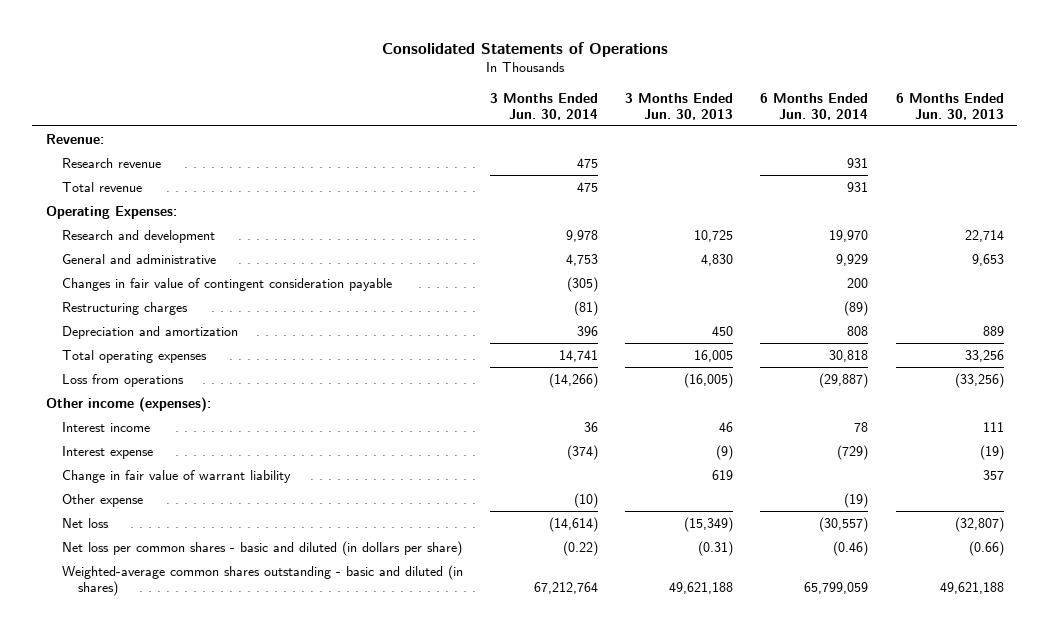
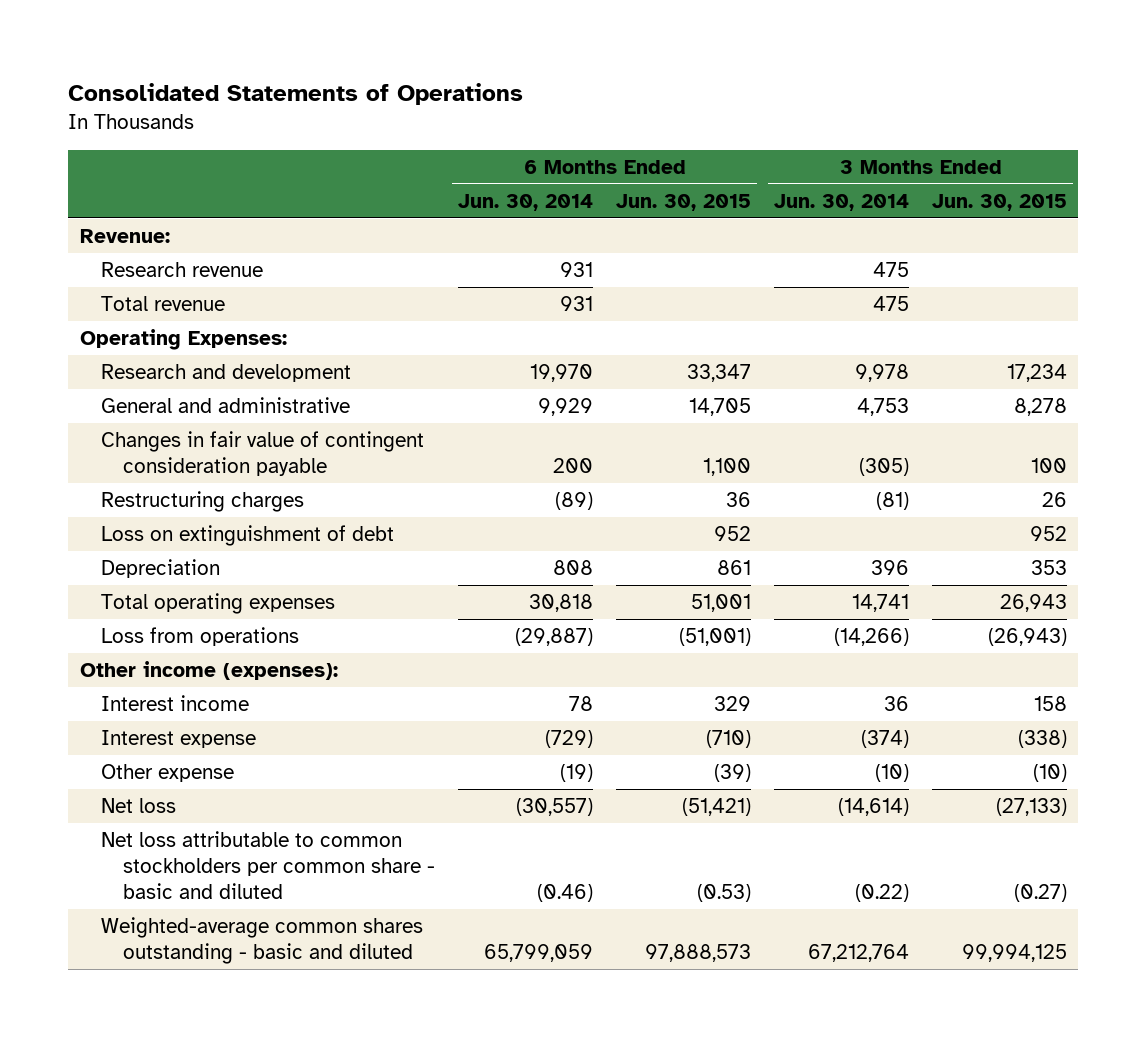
[625,92,734,120] 3 Months Ended Jun. 30, 2013 -> none
[895,92,1004,120] 6 Months Ended Jun. 30, 2013 -> none
none -> [616,193,752,211] Jun. 30, 2015
none -> [932,193,1068,211] Jun. 30, 2015
none -> [101,525,395,547] Loss on extinguishment of debt
[61,325,238,339] Depreciation and amortization -> [101,559,221,579] Depreciation
[61,469,291,483] Change in fair value of warrant liability -> none
[61,540,462,556] Net loss per common shares - basic and diluted (in dollars per share) -> [101,831,436,899] Net loss attributable to common stockholders per common share - basic and diluted
[61,564,463,596] Weighted-average common shares outstanding - basic and diluted (in shares) -> [101,917,424,964] Weighted-average common shares outstanding - basic and diluted

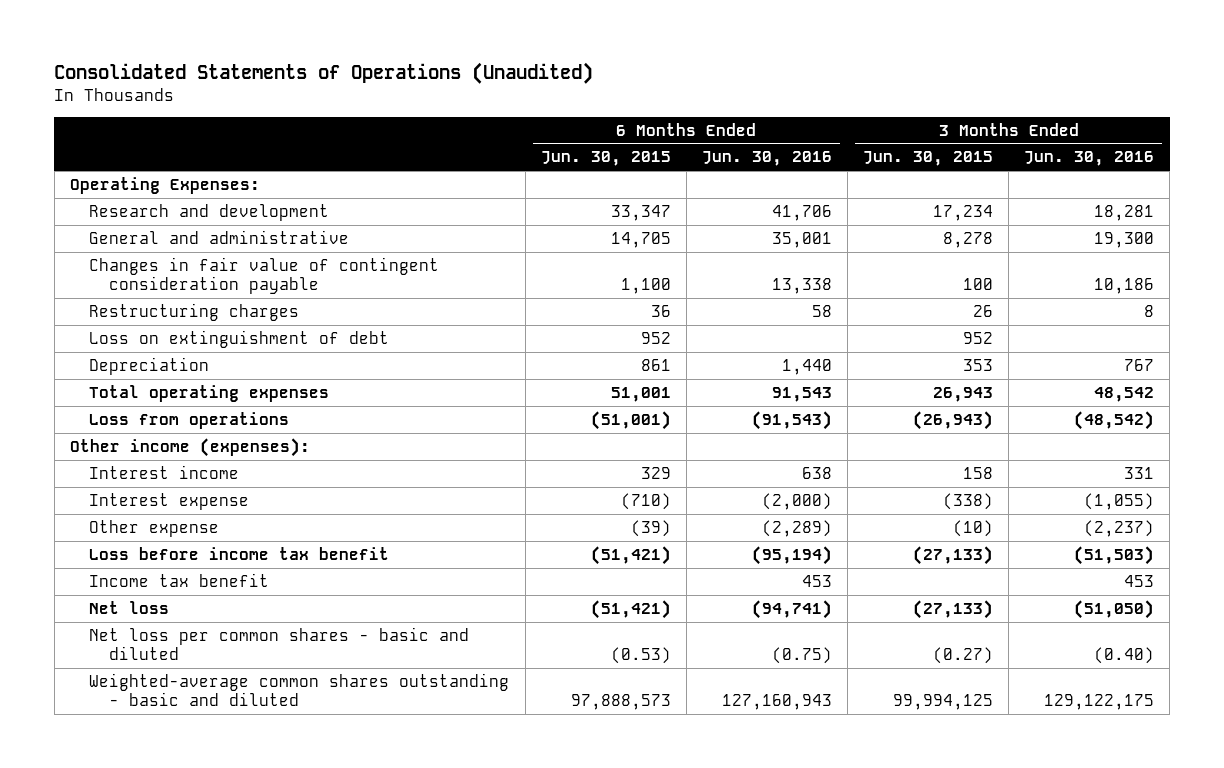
[68,82,524,105] Consolidated Statements of Operations -> [54,62,594,85] Consolidated Statements of Operations (Unaudited)
[458,193,594,211] Jun. 30, 2014 -> none
[774,193,910,211] Jun. 30, 2014 -> none
none -> [701,151,832,167] Jun. 30, 2016
none -> [1024,151,1155,167] Jun. 30, 2016
[79,229,170,244] Revenue: -> none
[101,262,264,278] Research revenue -> none
[101,296,226,312] Total revenue -> none
none -> [89,546,390,560] Loss before income tax benefit
none -> [89,572,270,587] Income tax benefit
[101,831,436,899] Net loss attributable to common stockholders per common share - basic and diluted -> [89,626,470,661] Net loss per common shares - basic and diluted

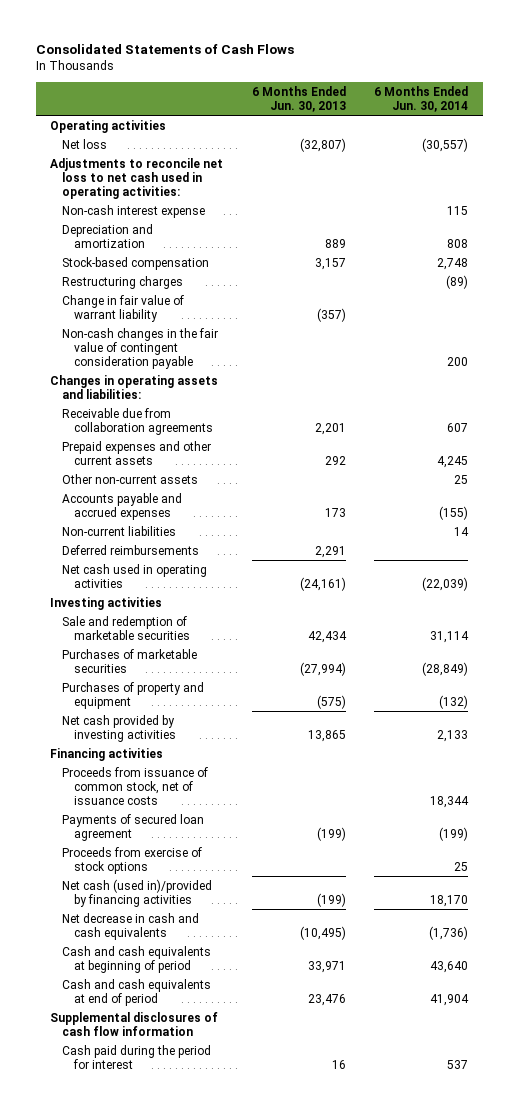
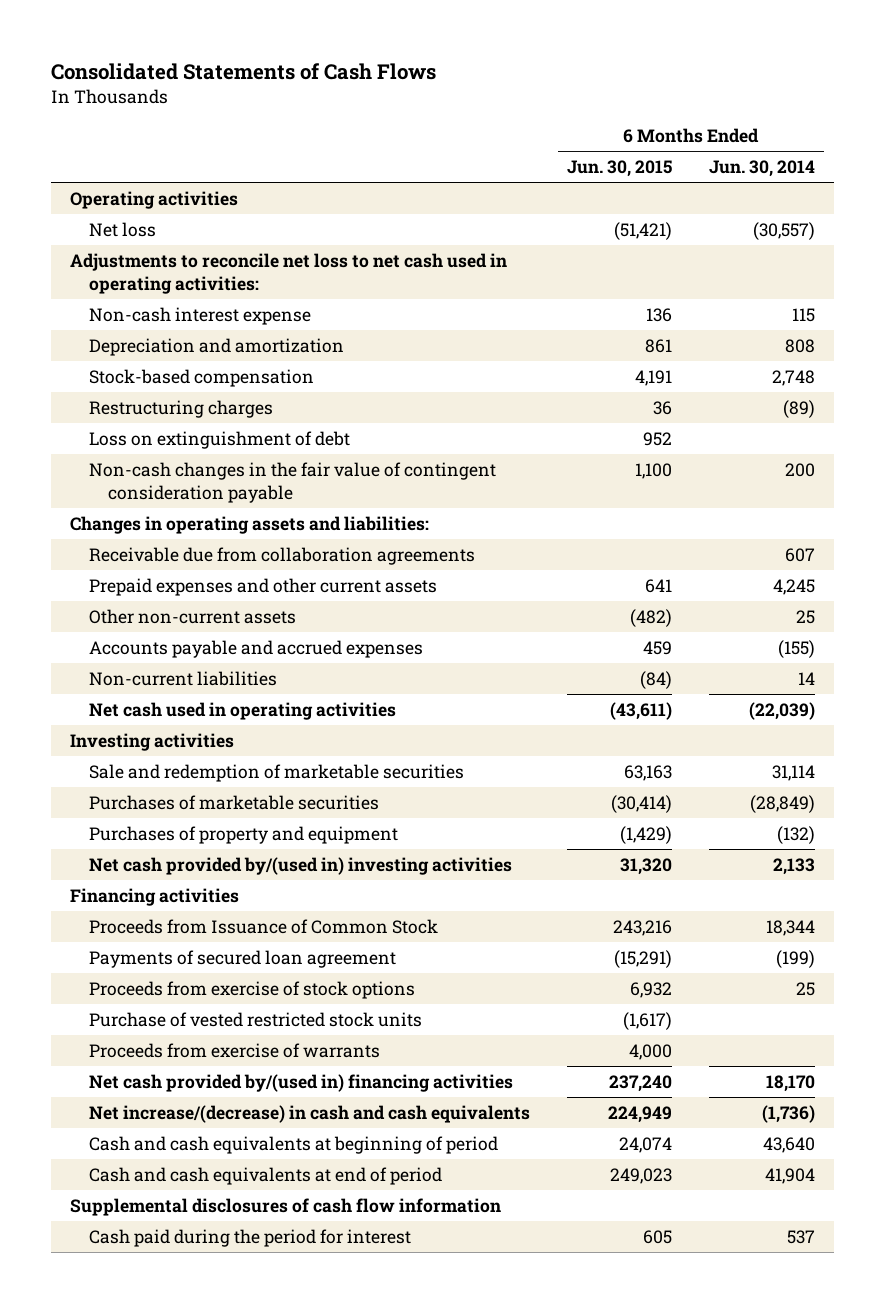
[251,85,346,112] 6 Months Ended Jun. 30, 2013 -> none
none -> [566,160,672,178] Jun. 30, 2015
[62,294,185,322] Change in fair value of warrant liability -> none
none -> [88,430,350,449] Loss on extinguishment of debt
[62,544,200,555] Deferred reimbursements -> none
[62,714,177,742] Net cash provided by investing activities -> [88,856,512,875] Net cash provided by/(used in) investing activities
[62,766,209,805] Proceeds from issuance of common stock, net of issuance costs -> [88,918,438,934] Proceeds from Issuance of Common Stock
none -> [88,1011,422,1027] Purchase of vested restricted stock units
none -> [88,1042,380,1058] Proceeds from exercise of warrants
[62,878,213,907] Net cash (used in)/provided by financing activities -> [88,1073,513,1092] Net cash provided by/(used in) financing activities
[62,912,200,940] Net decrease in cash and cash equivalents -> [88,1104,530,1123] Net increase/(decrease) in cash and cash equivalents

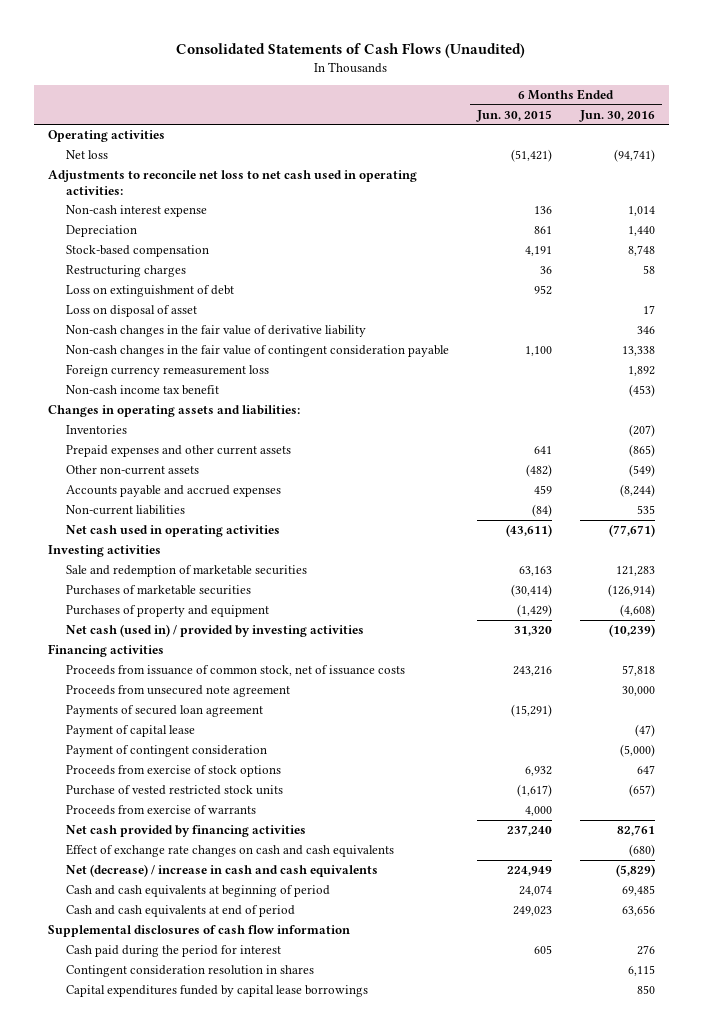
[51,62,437,80] Consolidated Statements of Cash Flows -> [176,43,526,59] Consolidated Statements of Cash Flows (Unaudited)
[709,160,816,178] Jun. 30, 2014 -> none
none -> [578,109,655,122] Jun. 30, 2016
[88,337,344,356] Depreciation and amortization -> [66,225,138,238] Depreciation
none -> [66,305,198,318] Loss on disposal of asset
none -> [66,325,367,338] Non-cash changes in the fair value of derivative liability
none -> [66,364,270,378] Foreign currency remeasurement loss
none -> [66,385,220,396] Non-cash income tax benefit
[88,546,475,565] Receivable due from collaboration agreements -> none
none -> [66,425,128,435] Inventories
[88,856,512,875] Net cash provided by/(used in) investing activities -> [66,624,365,638] Net cash (used in) / provided by investing activities
[88,918,438,934] Proceeds from Issuance of Common Stock -> [66,665,406,677] Proceeds from issuance of common stock, net of issuance costs
none -> [66,685,291,698] Proceeds from unsecured note agreement
none -> [66,725,196,738] Payment of capital lease
none -> [66,745,268,758] Payment of contingent consideration
[88,1073,513,1092] Net cash provided by/(used in) financing activities -> [66,825,307,838] Net cash provided by financing activities
none -> [66,844,395,858] Effect of exchange rate changes on cash and cash equivalents
[88,1104,530,1123] Net increase/(decrease) in cash and cash equivalents -> [66,864,379,878] Net (decrease) / increase in cash and cash equivalents
none -> [66,965,315,978] Contingent consideration resolution in shares
none -> [66,985,369,998] Capital expenditures funded by capital lease borrowings

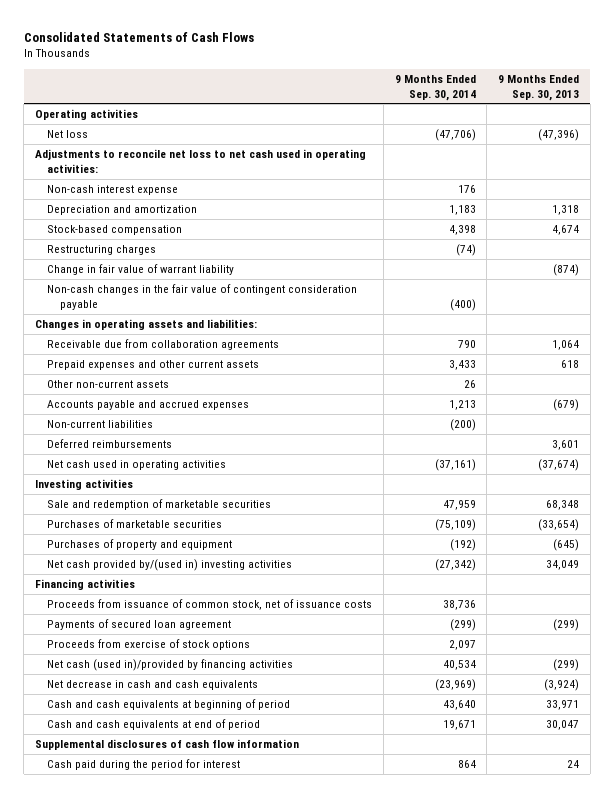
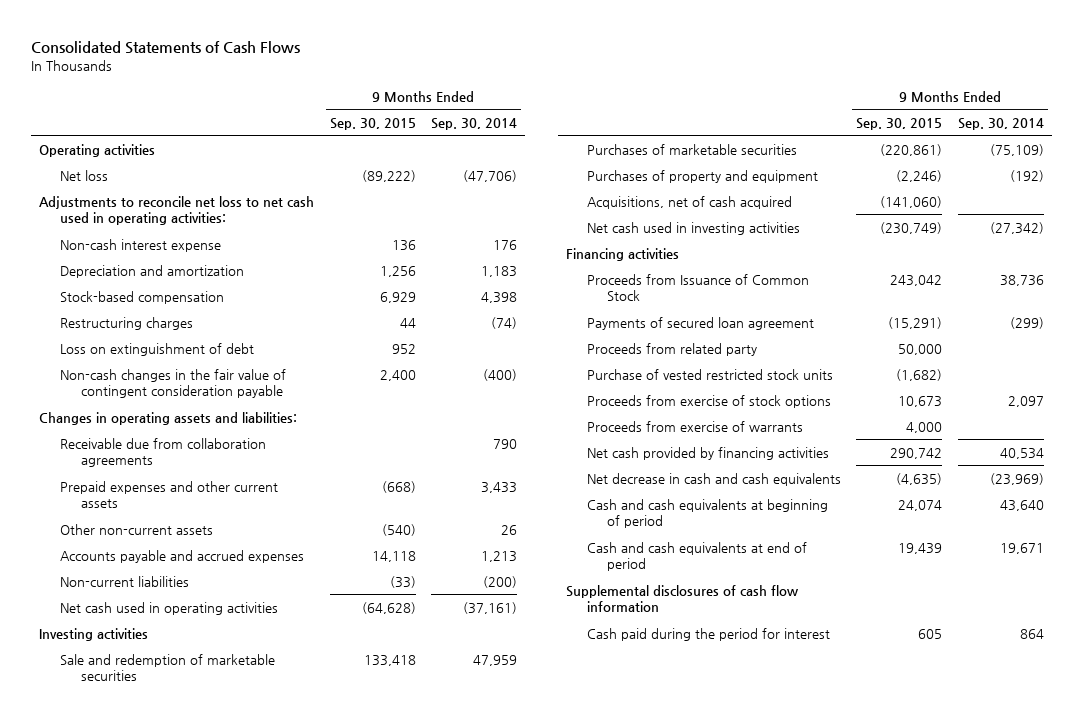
[497,74,579,101] 9 Months Ended Sep. 30, 2013 -> none
none -> [329,117,416,130] Sep. 30, 2015
[47,263,235,275] Change in fair value of warrant liability -> none
none -> [59,342,254,356] Loss on extinguishment of debt
[47,438,173,448] Deferred reimbursements -> none
none -> [586,195,792,209] Acquisitions, net of cash acquired
[47,558,293,571] Net cash provided by/(used in) investing activities -> [586,221,800,235] Net cash used in investing activities
[47,598,373,610] Proceeds from issuance of common stock, net of issuance costs -> [586,273,809,302] Proceeds from Issuance of Common Stock
none -> [586,342,757,356] Proceeds from related party
none -> [586,368,833,380] Purchase of vested restricted stock units
none -> [586,420,803,432] Proceeds from exercise of warrants
[47,658,294,671] Net cash (used in)/provided by financing activities -> [586,446,829,460] Net cash provided by financing activities

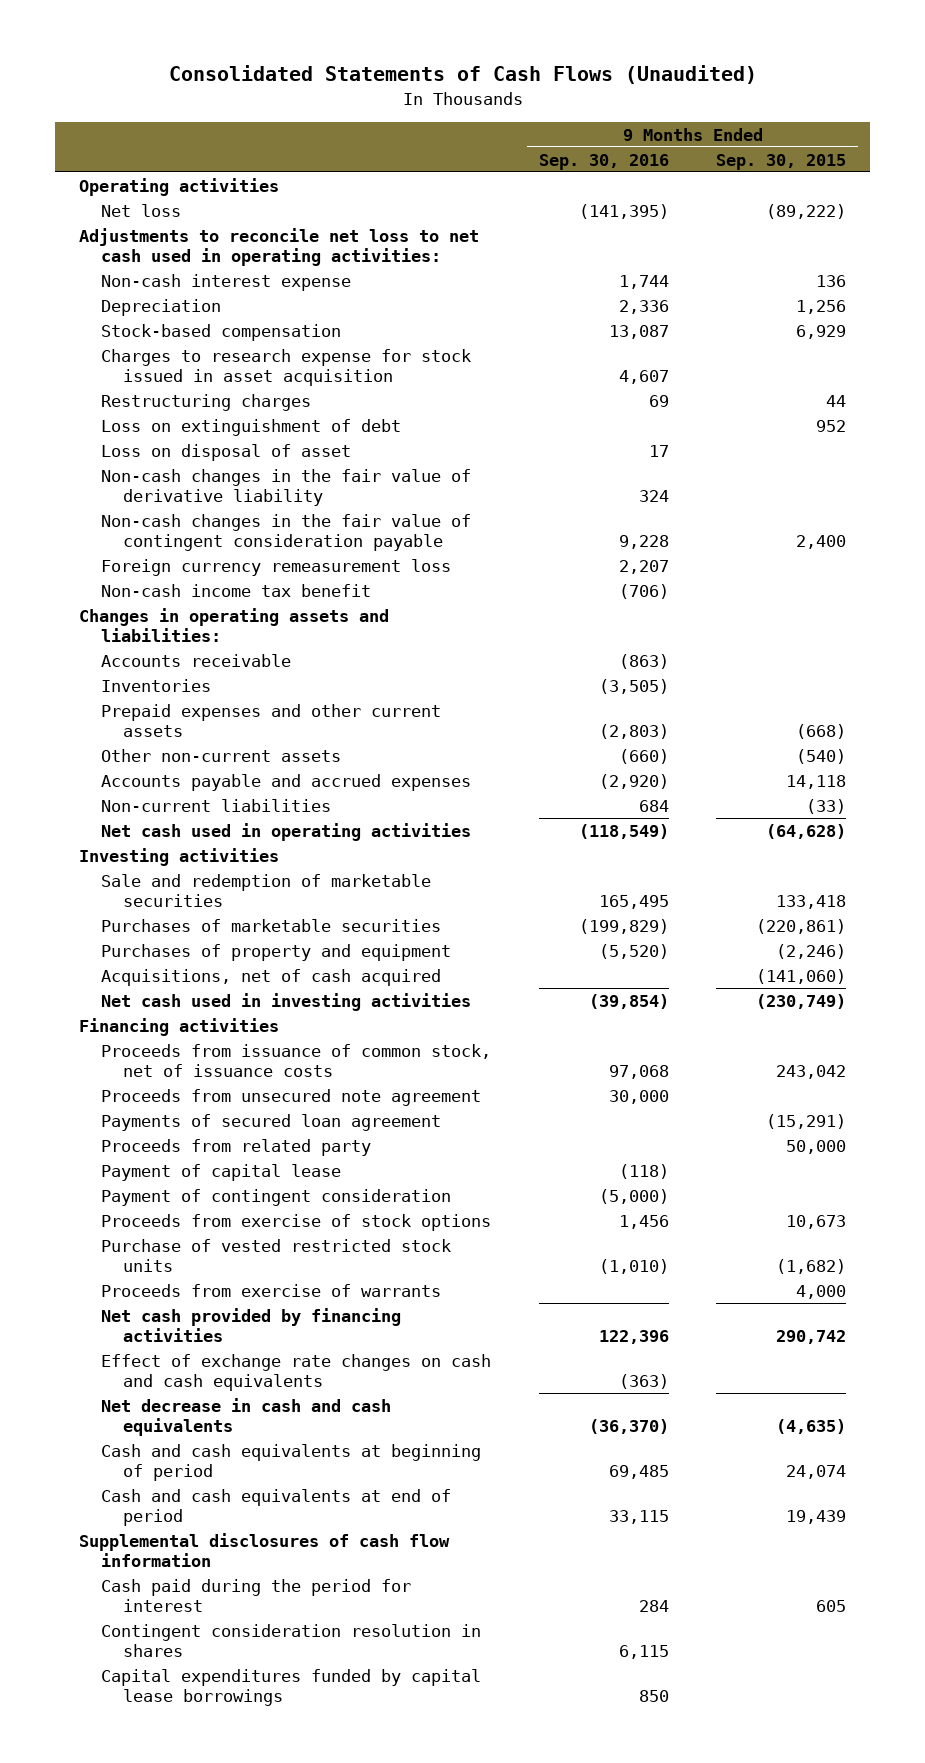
[31,40,301,54] Consolidated Statements of Cash Flows -> [168,65,757,85] Consolidated Statements of Cash Flows (Unaudited)
[431,117,518,130] Sep. 30, 2014 -> none
none -> [538,153,669,170] Sep. 30, 2016
[59,264,244,278] Depreciation and amortization -> [100,298,221,316] Depreciation
none -> [100,348,471,386] Charges to research expense for stock issued in asset acquisition
none -> [100,443,351,461] Loss on disposal of asset
none -> [100,468,471,506] Non-cash changes in the fair value of derivative liability
none -> [100,558,451,576] Foreign currency remeasurement loss
none -> [100,583,371,597] Non-cash income tax benefit
[59,437,266,468] Receivable due from collaboration agreements -> none
none -> [100,653,291,667] Accounts receivable
none -> [100,678,211,692] Inventories
[586,273,809,302] Proceeds from Issuance of Common Stock -> [100,1043,491,1077] Proceeds from issuance of common stock, net of issuance costs
none -> [100,1088,481,1106] Proceeds from unsecured note agreement
none -> [100,1163,341,1181] Payment of capital lease
none -> [100,1188,451,1206] Payment of contingent consideration
[586,368,833,380] Purchase of vested restricted stock units -> [100,1238,451,1272] Purchase of vested restricted stock units
none -> [100,1353,491,1391] Effect of exchange rate changes on cash and cash equivalents
none -> [100,1623,481,1657] Contingent consideration resolution in shares
none -> [100,1668,481,1706] Capital expenditures funded by capital lease borrowings

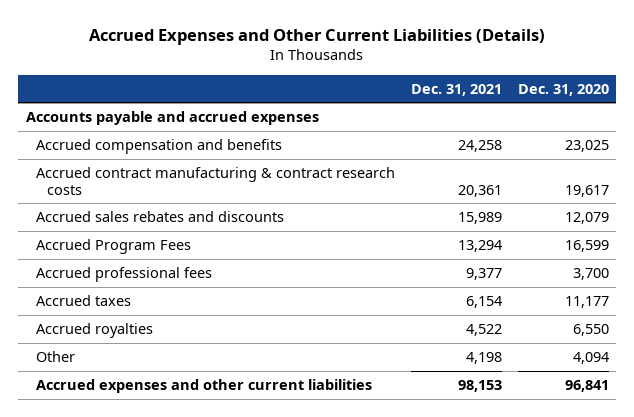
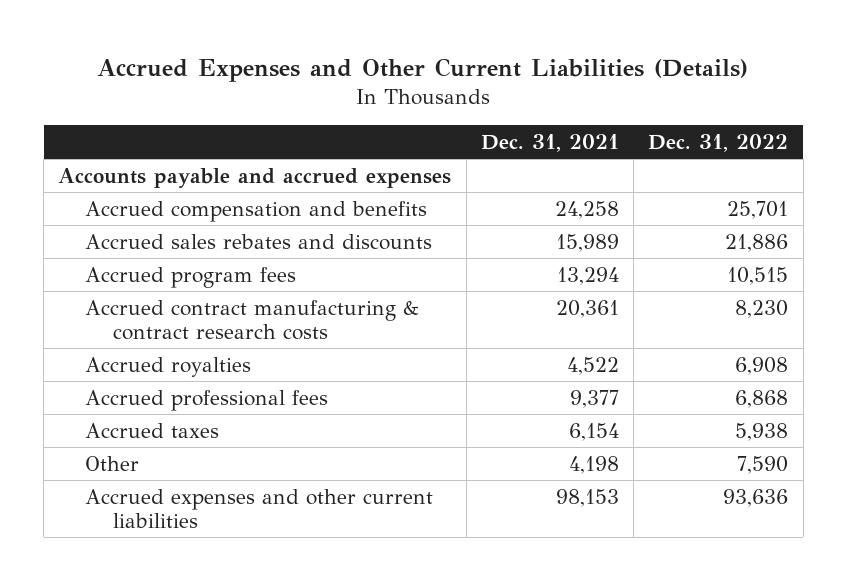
[517,83,609,96] Dec. 31, 2020 -> none
none -> [648,133,789,152] Dec. 31, 2022
[36,239,192,255] Accrued Program Fees -> [85,266,297,288] Accrued program fees
[36,167,396,195] Accrued contract manufacturing & contract research costs -> [85,299,420,340] Accrued contract manufacturing & contract research costs
[36,323,154,339] Accrued royalties -> [85,356,252,377] Accrued royalties

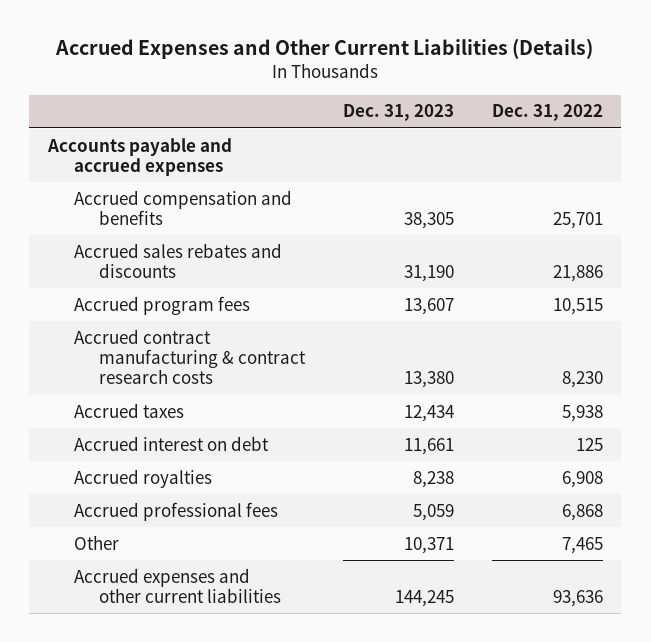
[480,133,619,152] Dec. 31, 2021 -> none
none -> [343,104,455,122] Dec. 31, 2023
[85,422,220,438] Accrued taxes -> [73,402,184,418] Accrued taxes
none -> [73,435,269,451] Accrued interest on debt
[737,455,789,474] 7,590 -> [561,536,603,554] 7,465

